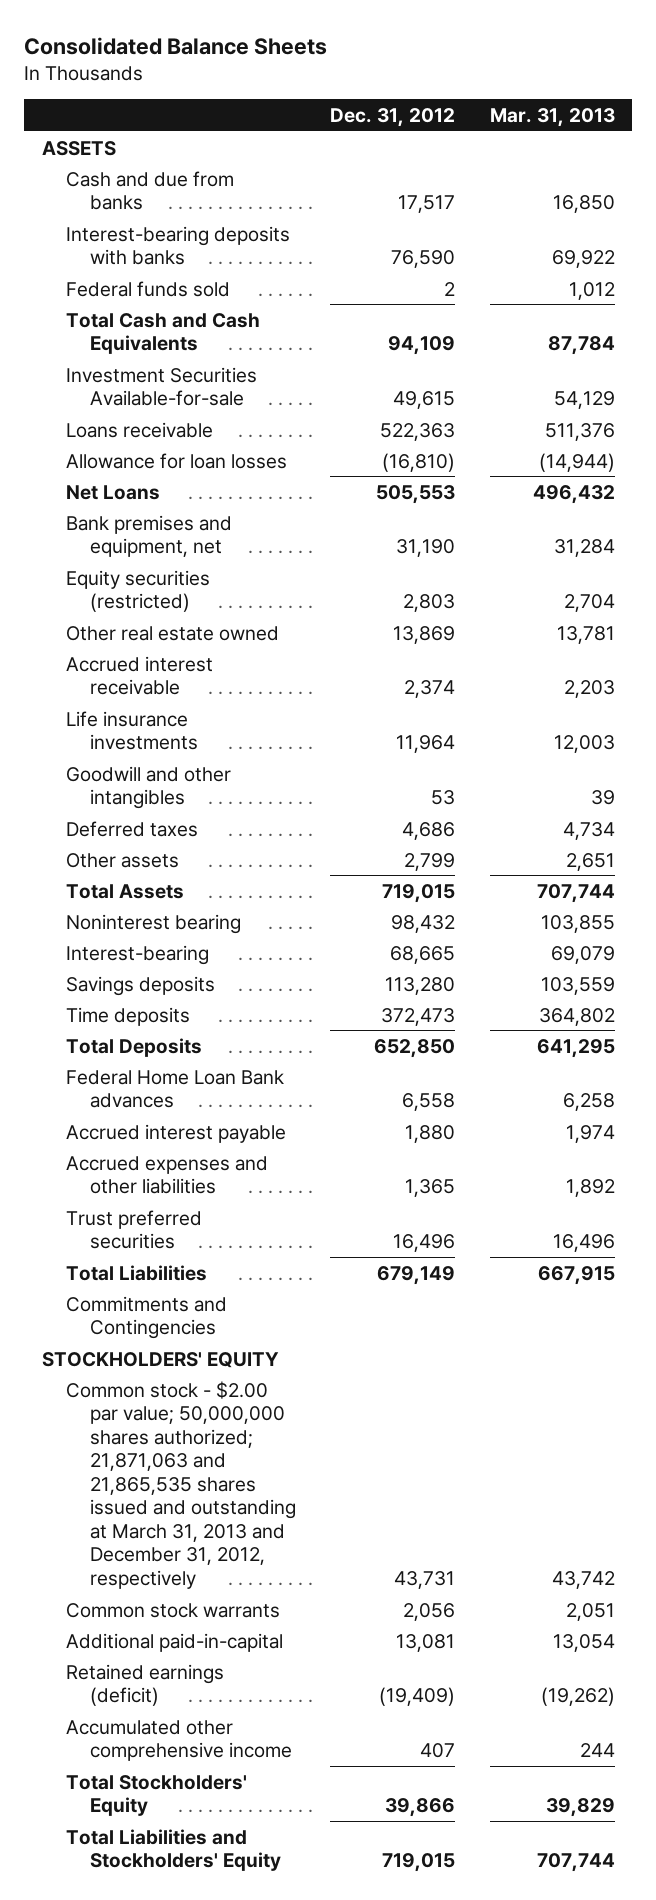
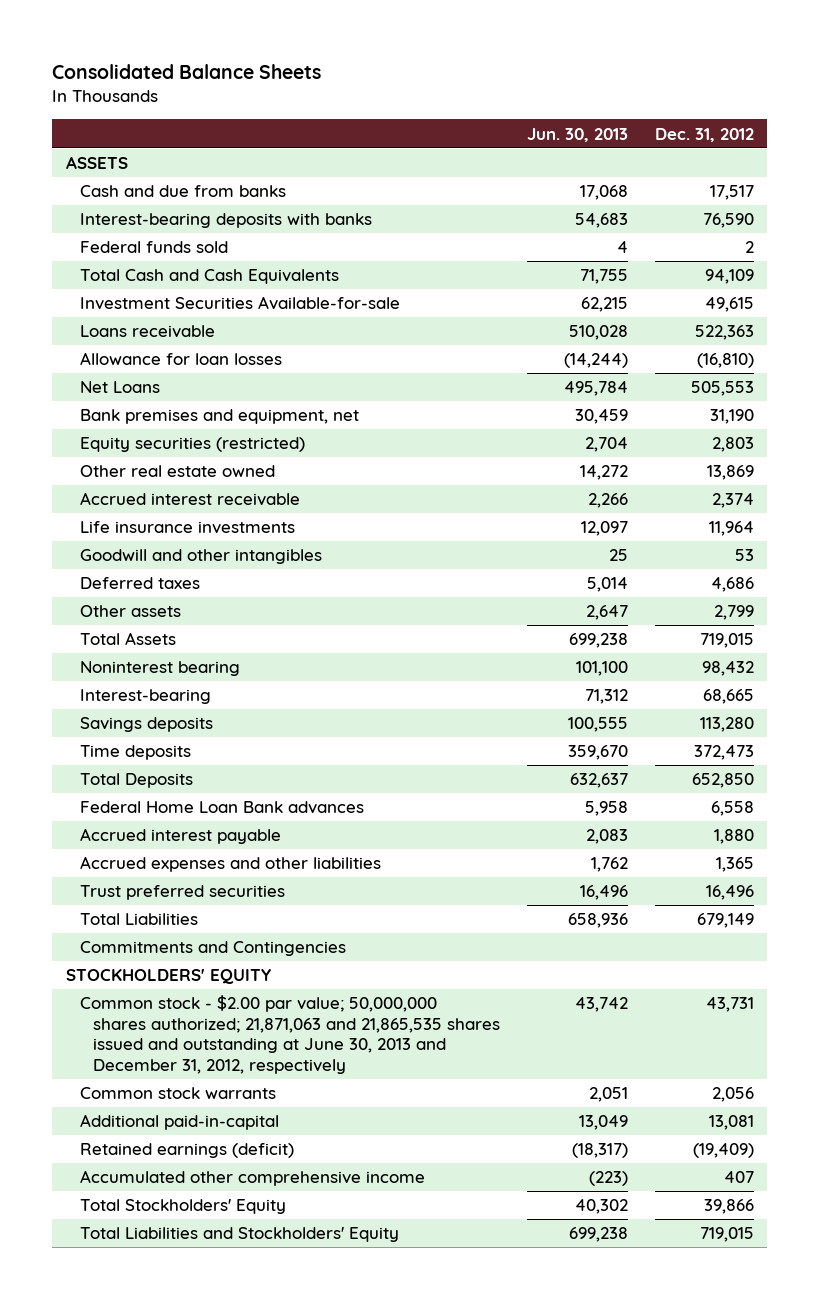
[489,108,615,128] Mar. 31, 2013 -> none
none -> [527,127,629,142] Jun. 30, 2013
[65,1380,296,1589] Common stock - $2.00 par value; 50,000,000 shares authorized; 21,871,063 and 21,865,535 shares issued and outstanding at March 31, 2013 and December 31, 2012, respectively -> [79,995,501,1074] Common stock - $2.00 par value; 50,000,000 shares authorized; 21,871,063 and 21,865,535 shares issued and outstanding at June 30, 2013 and December 31, 2012, respectively

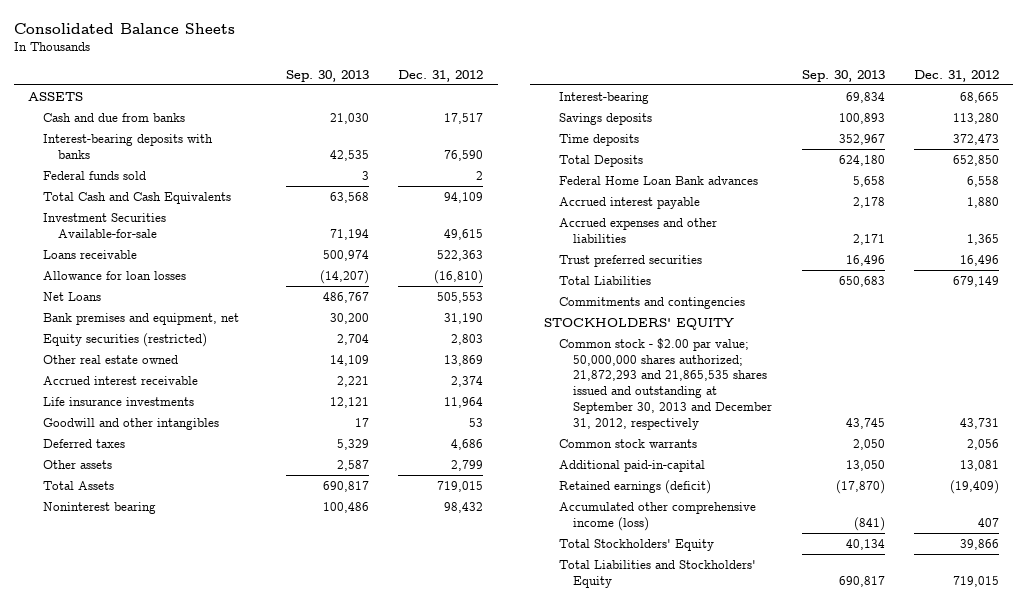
[527,127,629,142] Jun. 30, 2013 -> none
none -> [285,69,369,82] Sep. 30, 2013
[79,941,346,957] Commitments and Contingencies -> [558,296,745,309] Commitments and contingencies
[79,995,501,1074] Common stock - $2.00 par value; 50,000,000 shares authorized; 21,871,063 and 21,865,535 shares issued and outstanding at June 30, 2013 and December 31, 2012, respectively -> [558,337,773,430] Common stock - $2.00 par value; 50,000,000 shares authorized; 21,872,293 and 21,865,535 shares issued and outstanding at September 30, 2013 and December 31, 2012, respectively
[79,1170,425,1187] Accumulated other comprehensive income -> [558,501,756,531] Accumulated other comprehensive income (loss)

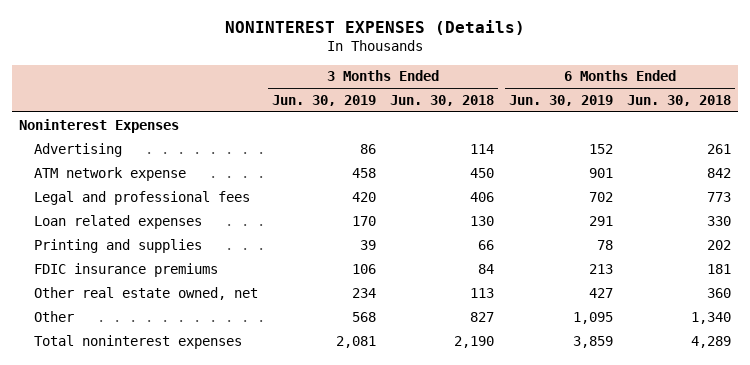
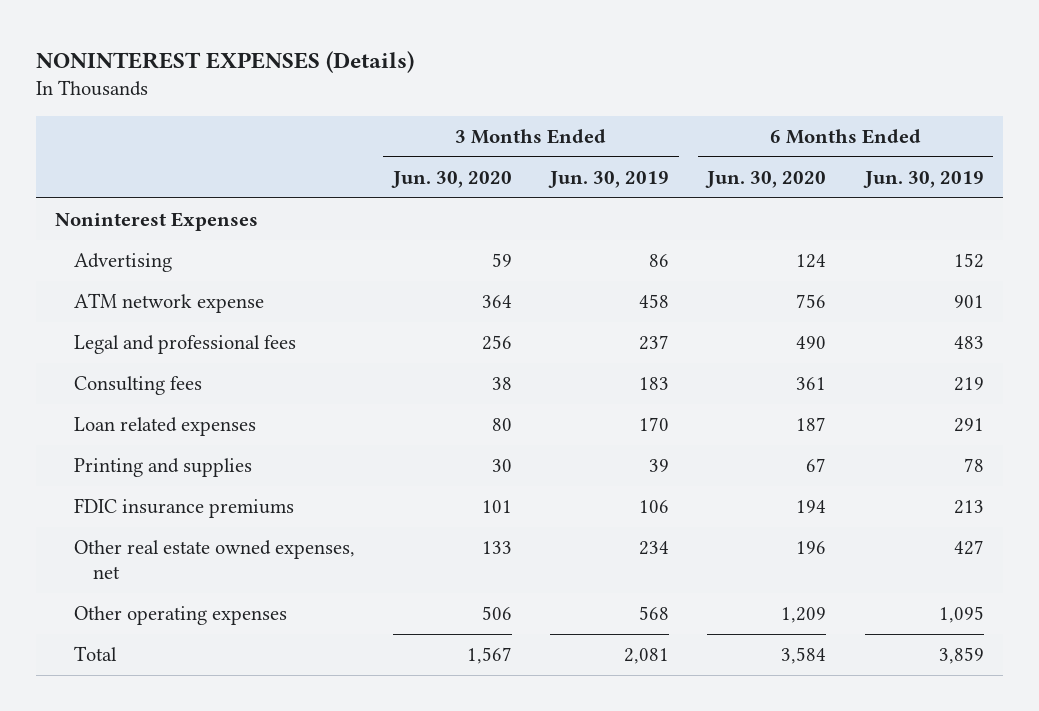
[390,95,495,107] Jun. 30, 2018 -> none
[627,95,732,107] Jun. 30, 2018 -> none
none -> [390,170,512,188] Jun. 30, 2020
none -> [705,170,827,188] Jun. 30, 2020
[351,191,376,202] 420 -> [639,335,670,351] 237
[588,191,613,202] 702 -> [953,336,984,350] 483
none -> [73,376,202,396] Consulting fees
[33,286,258,300] Other real estate owned, net -> [73,540,355,579] Other real estate owned expenses, net
[33,310,74,322] Other -> [73,606,287,626] Other operating expenses
[33,334,242,349] Total noninterest expenses -> [73,646,117,662] Total

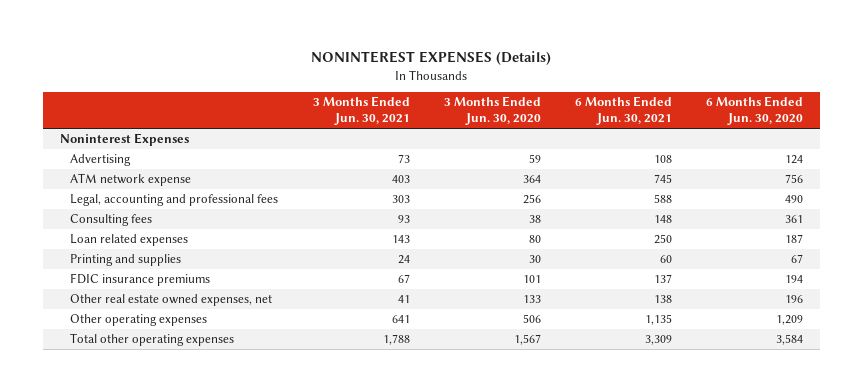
[548,170,670,188] Jun. 30, 2019 -> none
[862,170,984,188] Jun. 30, 2019 -> none
none -> [312,96,410,126] 3 Months Ended Jun. 30, 2021
none -> [574,96,672,126] 6 Months Ended Jun. 30, 2021
[73,335,296,355] Legal and professional fees -> [70,194,279,207] Legal, accounting and professional fees
[73,646,117,662] Total -> [70,333,235,347] Total other operating expenses

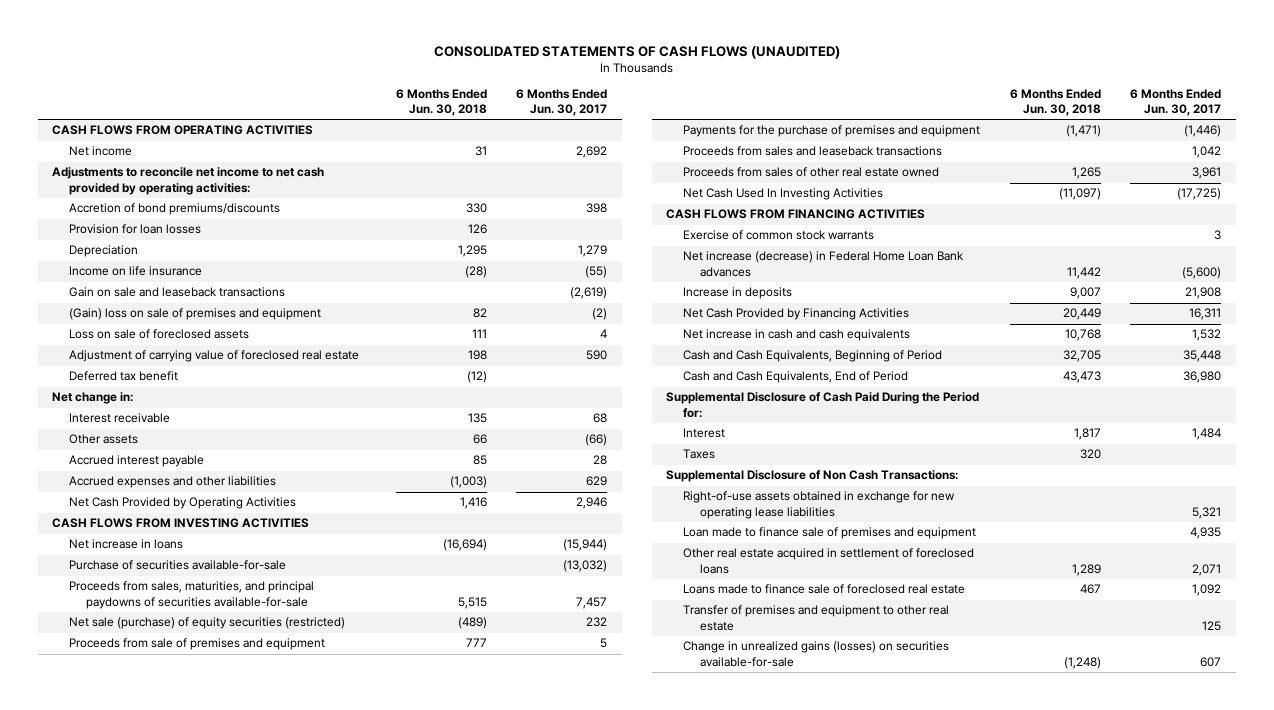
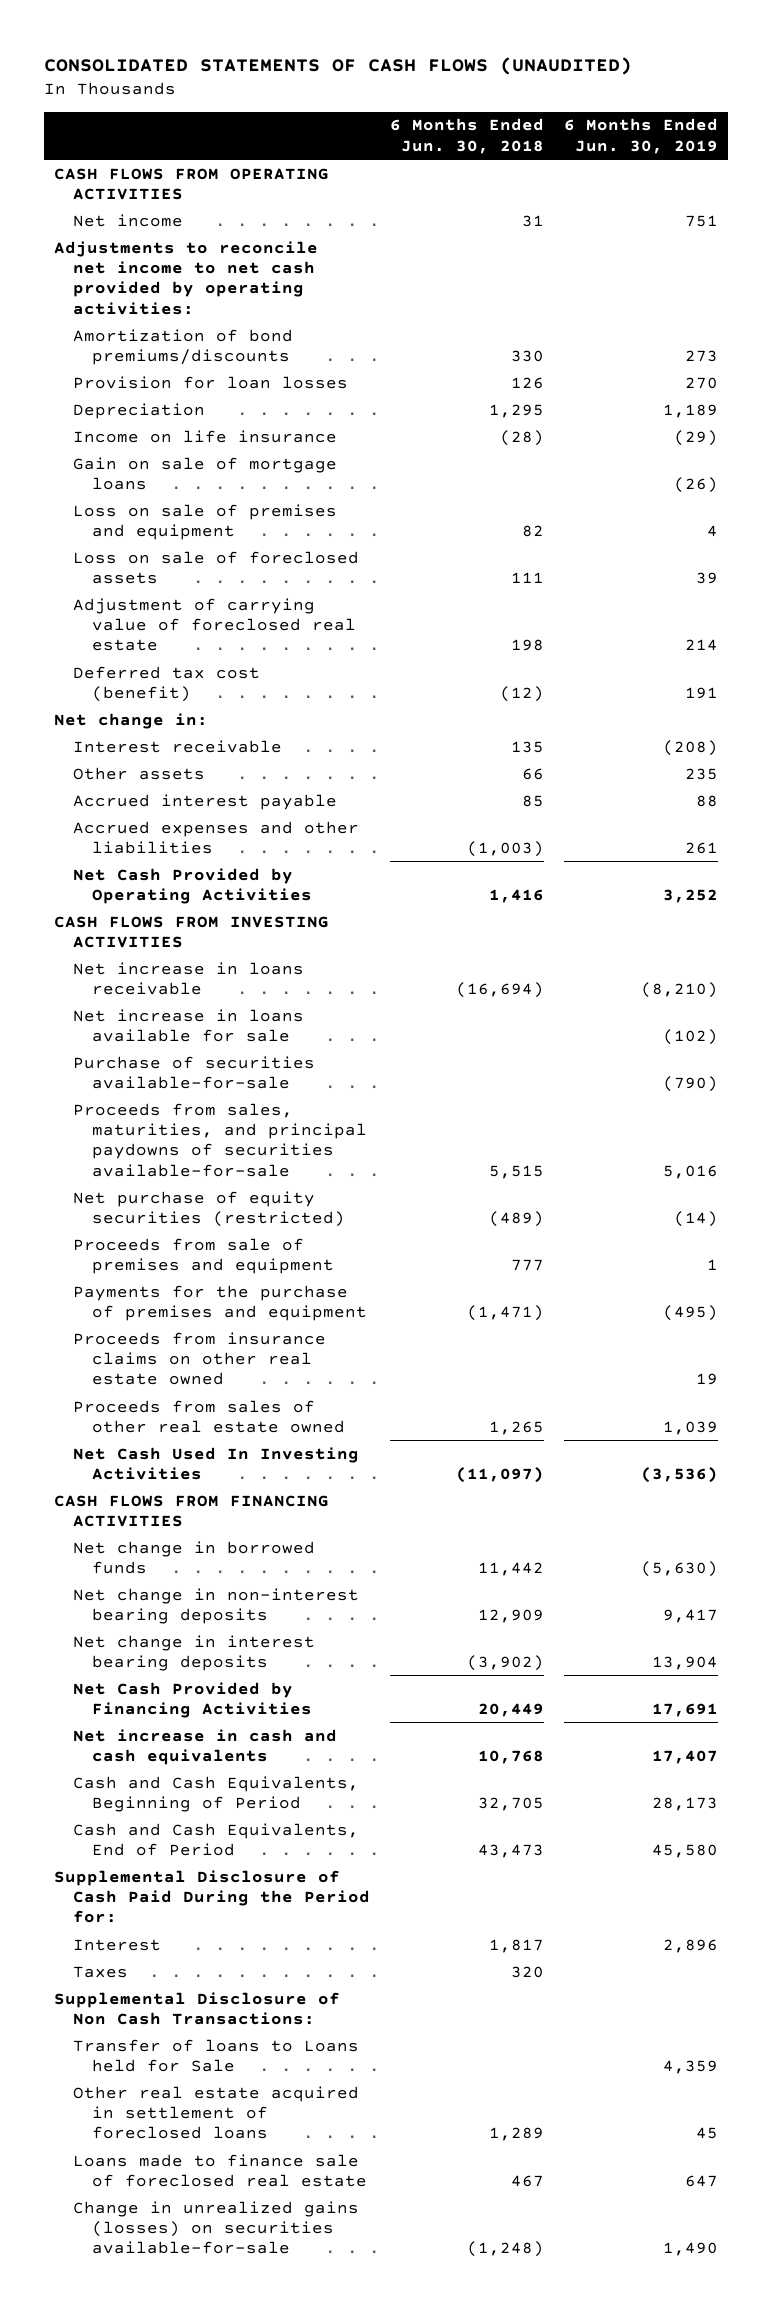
[516,89,608,117] 6 Months Ended Jun. 30, 2017 -> none
none -> [564,118,719,154] 6 Months Ended Jun. 30, 2019
[69,203,281,216] Accretion of bond premiums/discounts -> [73,328,294,366] Amortization of bond premiums/discounts
[69,287,286,298] Gain on sale and leaseback transactions -> none
none -> [73,456,338,491] Gain on sale of mortgage loans
[69,308,322,321] (Gain) loss on sale of premises and equipment -> [73,503,338,541] Loss on sale of premises and equipment
[69,371,179,382] Deferred tax benefit -> [73,665,261,703] Deferred tax cost (benefit)
[69,539,184,550] Net increase in loans -> [73,961,305,996] Net increase in loans receivable
none -> [73,1008,305,1043] Net increase in loans available for sale
[69,617,346,630] Net sale (purchase) of equity securities (restricted) -> [73,1190,345,1228] Net purchase of equity securities (restricted)
[683,146,943,157] Proceeds from sales and leaseback transactions -> none
none -> [73,1331,327,1386] Proceeds from insurance claims on other real estate owned
[683,230,875,241] Exercise of common stock warrants -> none
[683,287,793,300] Increase in deposits -> none
[683,251,965,277] Net increase (decrease) in Federal Home Loan Bank advances -> [73,1540,316,1575] Net change in borrowed funds
none -> [73,1587,360,1625] Net change in non-interest bearing deposits
none -> [73,1634,316,1672] Net change in interest bearing deposits
[683,491,956,519] Right-of-use assets obtained in exchange for new operating lease liabilities -> none
[683,527,977,540] Loan made to finance sale of premises and equipment -> none
none -> [73,2038,360,2073] Transfer of loans to Loans held for Sale
[683,605,950,631] Transfer of premises and equipment to other real estate -> none

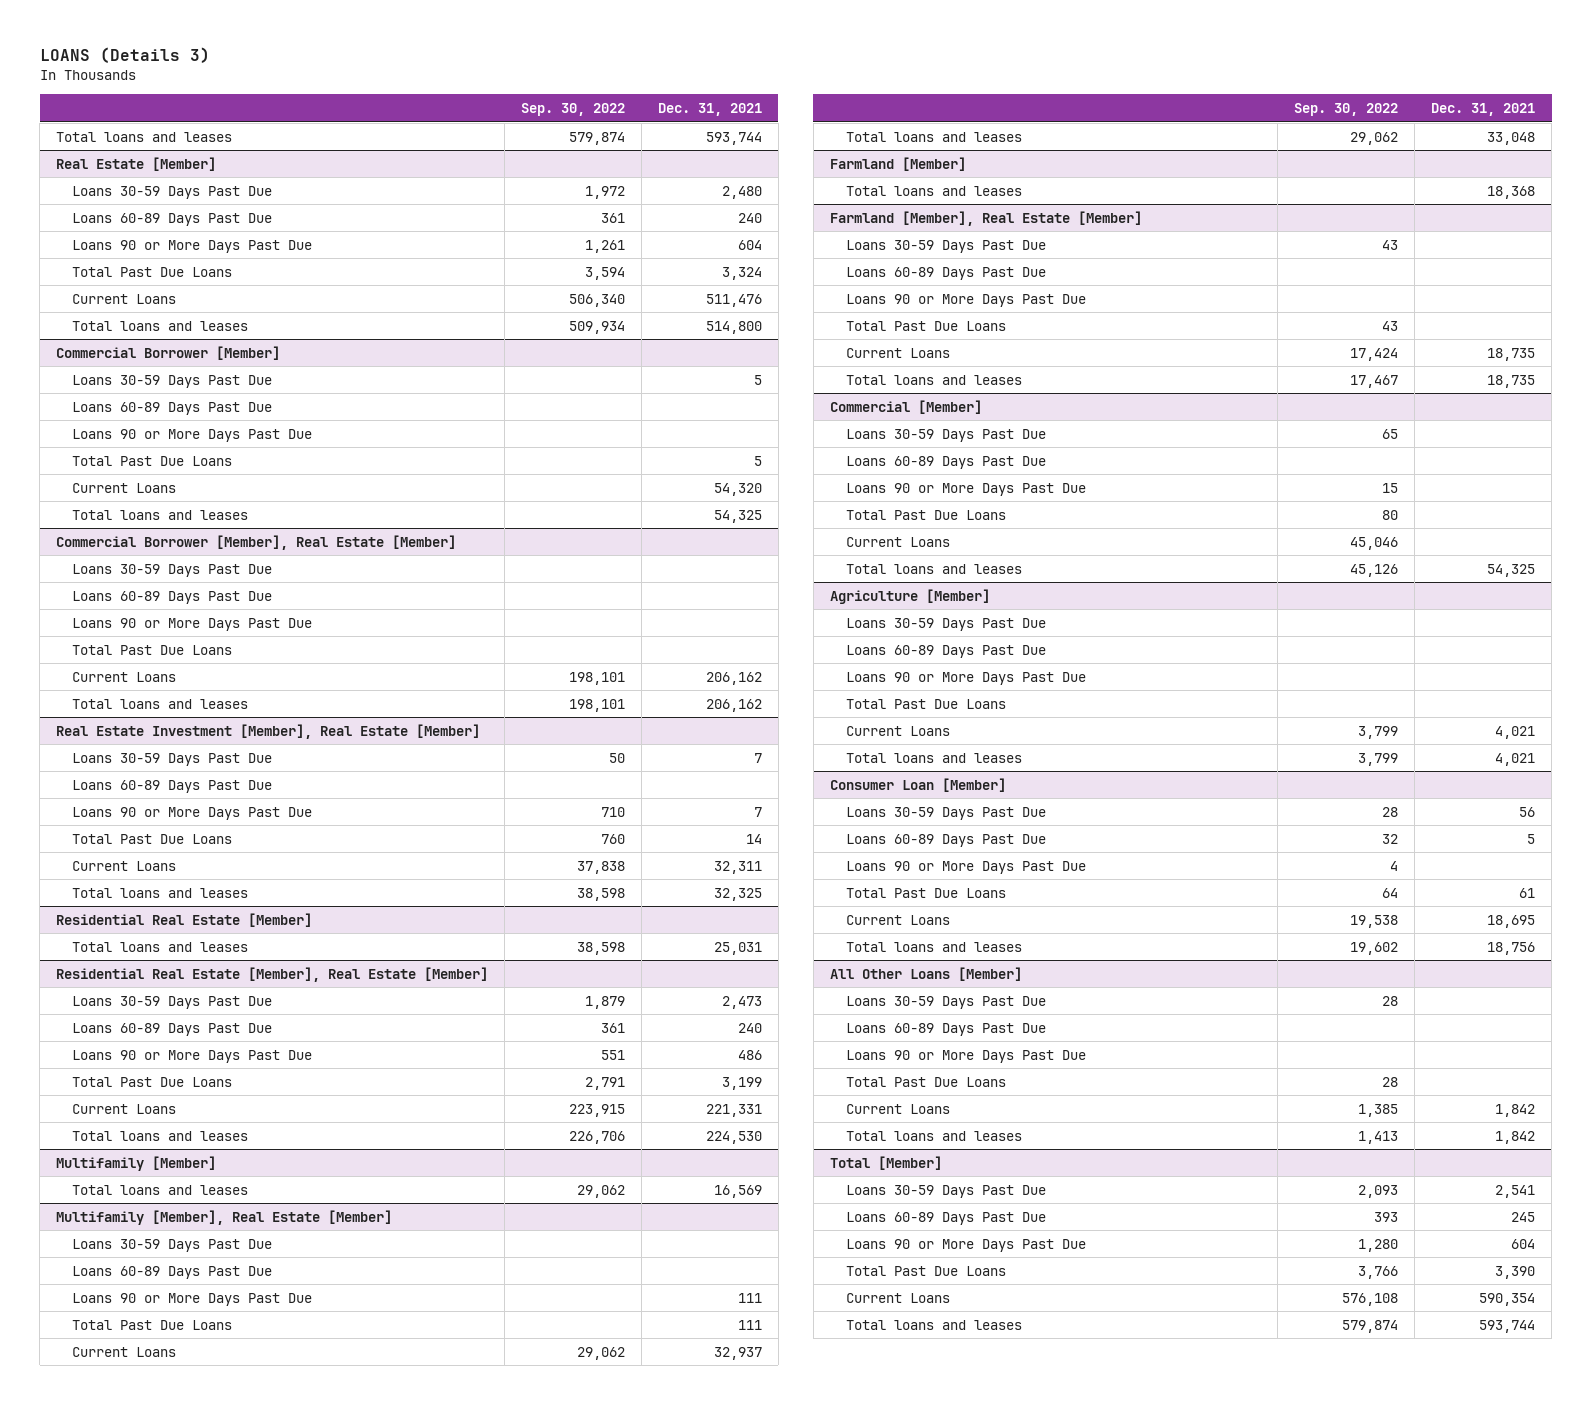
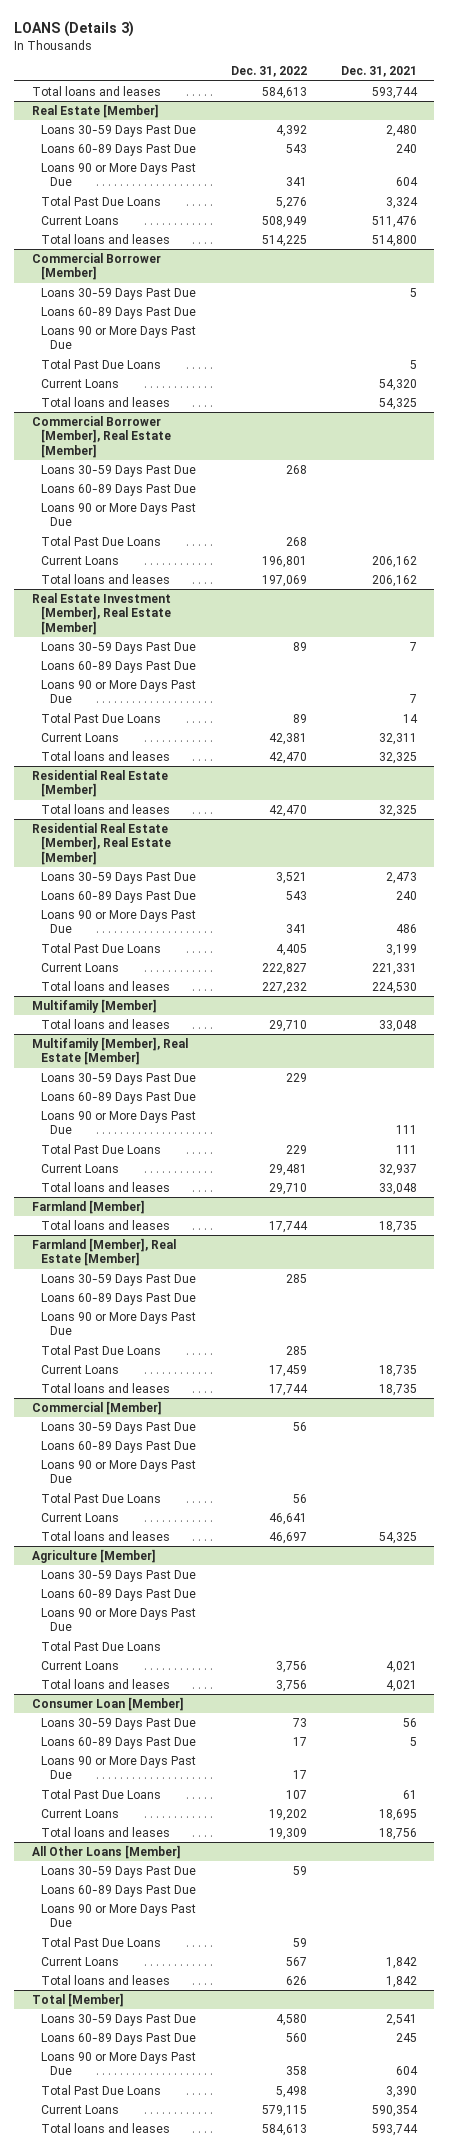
[520,103,625,117] Sep. 30, 2022 -> none
none -> [230,66,307,78] Dec. 31, 2022
[713,941,762,955] 25,031 -> [379,804,418,817] 32,325
[713,1184,762,1198] 16,569 -> [379,1019,418,1032] 33,048
[1487,185,1536,199] 18,368 -> [379,1220,418,1233] 18,735

